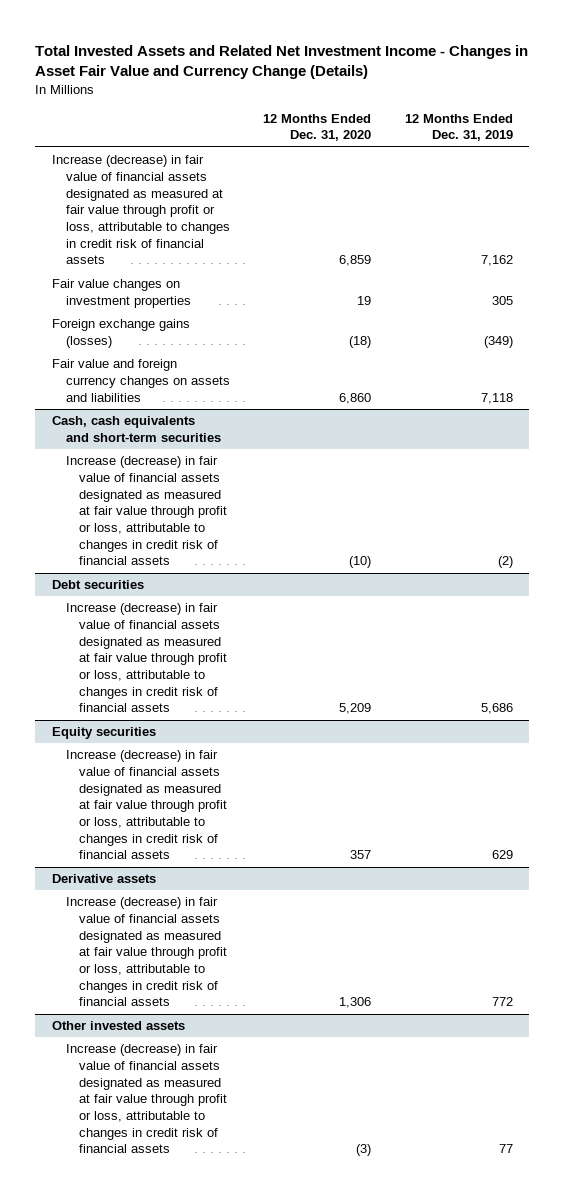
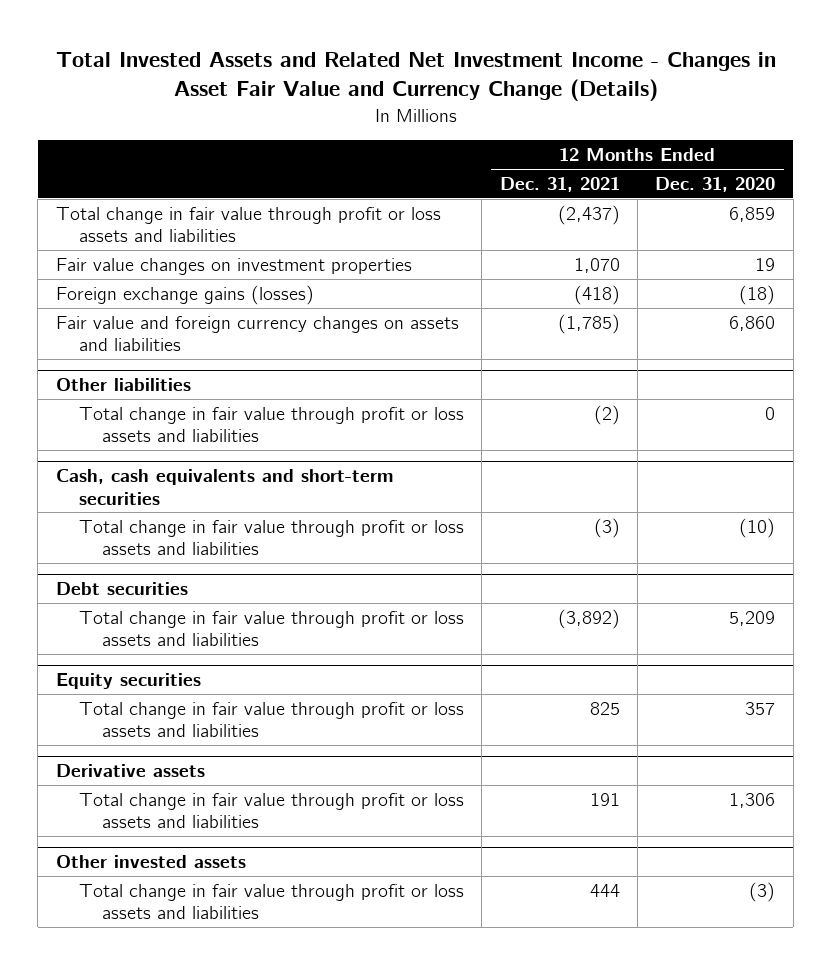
[404,113,513,142] 12 Months Ended Dec. 31, 2019 -> none
none -> [499,176,620,192] Dec. 31, 2021
[52,155,230,265] Increase (decrease) in fair value of financial assets designated as measured at fair value through profit or loss, attributable to changes in credit risk of financial assets -> [55,206,441,243] Total change in fair value through profit or loss assets and liabilities
none -> [55,378,191,392] Other liabilities
none -> [78,406,464,443] Total change in fair value through profit or loss assets and liabilities
[65,456,228,566] Increase (decrease) in fair value of financial assets designated as measured at fair value through profit or loss, attributable to changes in credit risk of financial assets -> [78,519,464,556] Total change in fair value through profit or loss assets and liabilities
[65,603,228,713] Increase (decrease) in fair value of financial assets designated as measured at fair value through profit or loss, attributable to changes in credit risk of financial assets -> [78,610,464,647] Total change in fair value through profit or loss assets and liabilities
[65,750,228,860] Increase (decrease) in fair value of financial assets designated as measured at fair value through profit or loss, attributable to changes in credit risk of financial assets -> [78,701,464,738] Total change in fair value through profit or loss assets and liabilities
[65,897,228,1007] Increase (decrease) in fair value of financial assets designated as measured at fair value through profit or loss, attributable to changes in credit risk of financial assets -> [78,792,464,829] Total change in fair value through profit or loss assets and liabilities
[65,1044,228,1154] Increase (decrease) in fair value of financial assets designated as measured at fair value through profit or loss, attributable to changes in credit risk of financial assets -> [78,883,464,920] Total change in fair value through profit or loss assets and liabilities

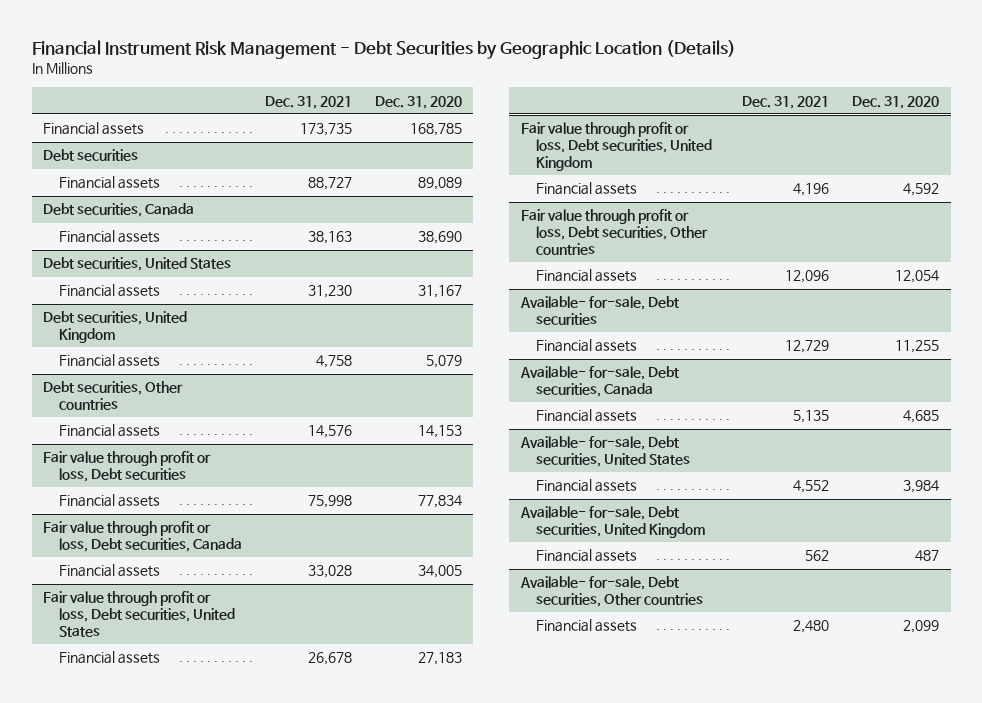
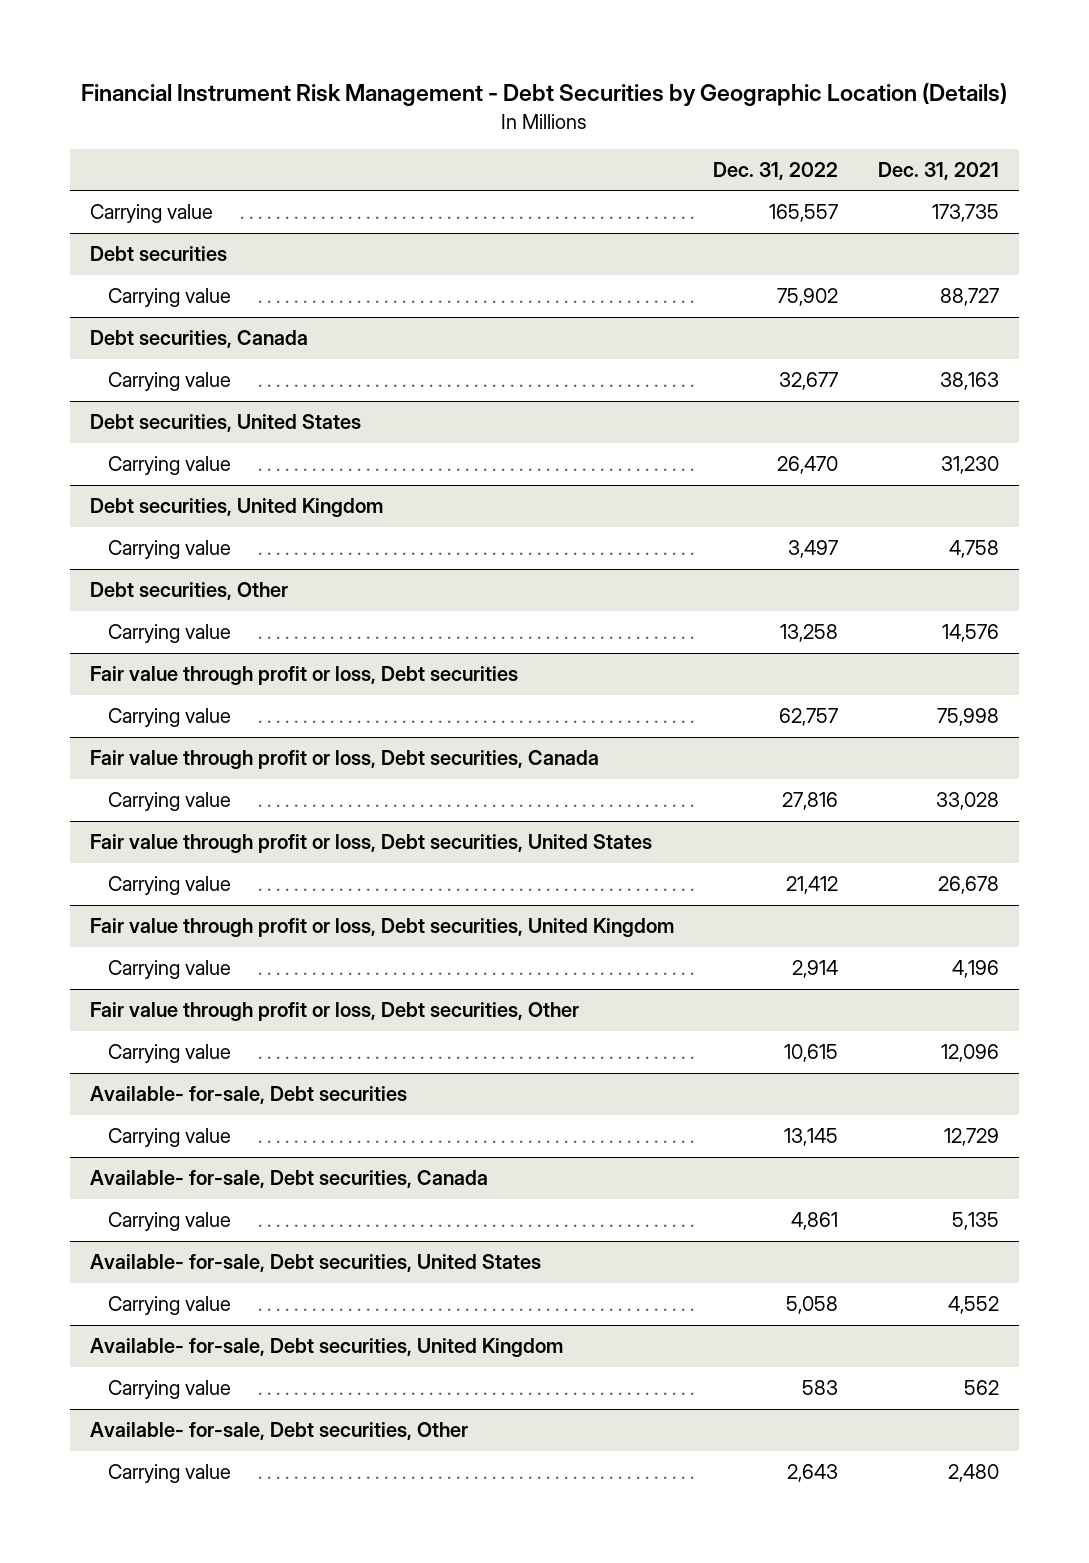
[374,95,462,109] Dec. 31, 2020 -> none
none -> [713,162,839,181] Dec. 31, 2022
[43,122,145,136] Financial assets -> [89,204,213,224] Carrying value
[58,176,160,190] Financial assets -> [108,288,232,308] Carrying value
[58,230,160,244] Financial assets -> [108,372,232,392] Carrying value
[58,284,160,298] Financial assets -> [108,456,232,476] Carrying value
[58,354,160,368] Financial assets -> [108,540,232,560] Carrying value
[43,381,184,411] Debt securities, Other countries -> [89,582,288,601] Debt securities, Other
[58,424,160,438] Financial assets -> [108,624,232,644] Carrying value
[58,494,160,508] Financial assets -> [108,708,232,728] Carrying value
[58,564,160,578] Financial assets -> [108,792,232,812] Carrying value
[58,651,160,665] Financial assets -> [108,876,232,896] Carrying value
[535,182,637,196] Financial assets -> [108,960,232,980] Carrying value
[520,209,708,255] Fair value through profit or loss, Debt securities, Other countries -> [89,1002,579,1022] Fair value through profit or loss, Debt securities, Other
[535,269,637,283] Financial assets -> [108,1044,232,1064] Carrying value
[535,339,637,353] Financial assets -> [108,1128,232,1148] Carrying value
[535,409,637,423] Financial assets -> [108,1212,232,1232] Carrying value
[535,479,637,493] Financial assets -> [108,1296,232,1316] Carrying value
[535,549,637,563] Financial assets -> [108,1380,232,1400] Carrying value
[519,576,703,608] Available- for-sale, Debt securities, Other countries -> [89,1422,468,1441] Available- for-sale, Debt securities, Other
[535,619,637,633] Financial assets -> [108,1464,232,1484] Carrying value

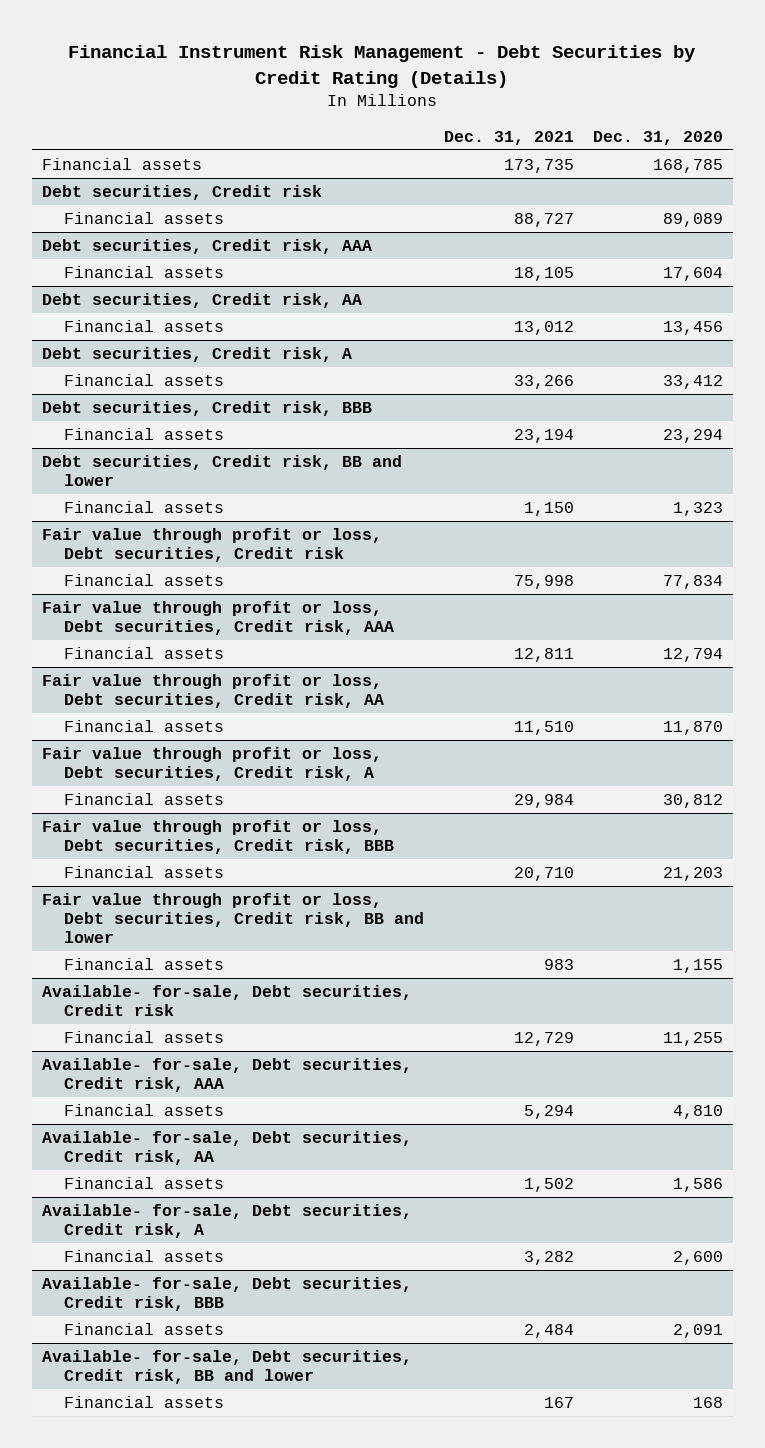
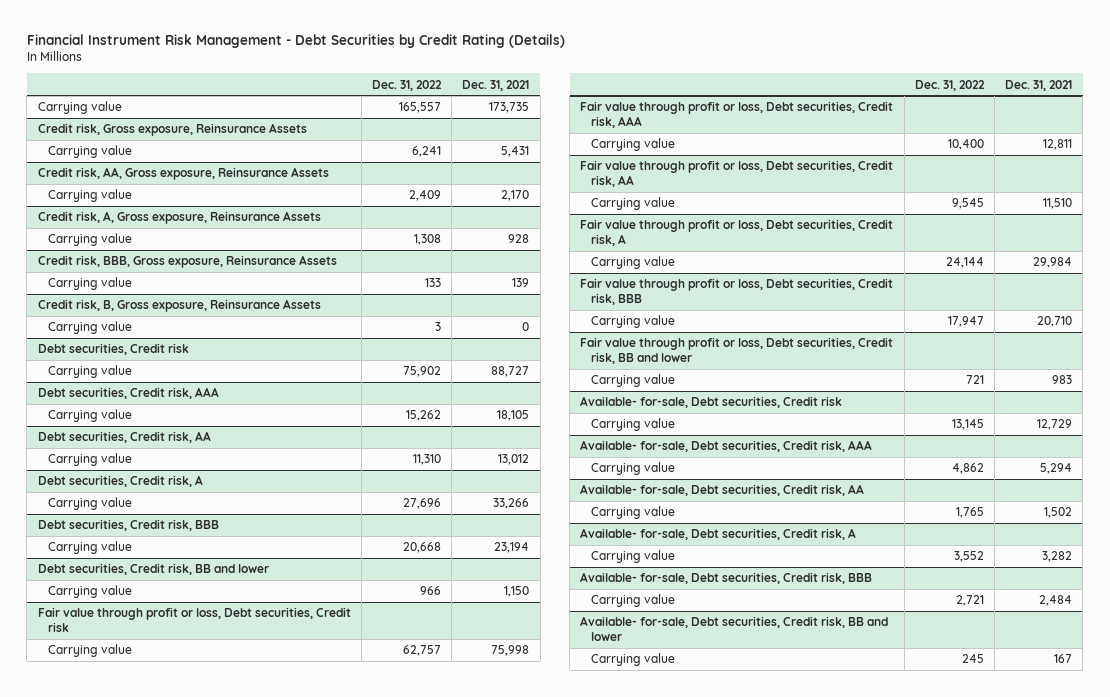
[592,130,723,145] Dec. 31, 2020 -> none
none -> [371,79,442,91] Dec. 31, 2022
[41,157,202,170] Financial assets -> [37,101,122,115] Carrying value
none -> [37,123,307,137] Credit risk, Gross exposure, Reinsurance Assets
none -> [48,145,133,159] Carrying value
none -> [37,167,329,181] Credit risk, AA, Gross exposure, Reinsurance Assets
none -> [48,189,133,203] Carrying value
none -> [37,211,321,225] Credit risk, A, Gross exposure, Reinsurance Assets
none -> [48,233,133,247] Carrying value
none -> [37,255,337,269] Credit risk, BBB, Gross exposure, Reinsurance Assets
none -> [48,277,133,291] Carrying value
none -> [37,299,321,313] Credit risk, B, Gross exposure, Reinsurance Assets
none -> [48,321,133,335] Carrying value
[64,211,225,224] Financial assets -> [48,365,133,379] Carrying value
[64,265,225,278] Financial assets -> [48,409,133,423] Carrying value
[64,319,225,332] Financial assets -> [48,453,133,467] Carrying value
[64,373,225,386] Financial assets -> [48,497,133,511] Carrying value
[64,427,225,440] Financial assets -> [48,541,133,555] Carrying value
[64,500,225,513] Financial assets -> [48,585,133,599] Carrying value
[64,573,225,586] Financial assets -> [48,644,133,658] Carrying value
[64,646,225,659] Financial assets -> [590,138,675,152] Carrying value
[64,719,225,732] Financial assets -> [590,197,675,211] Carrying value
[64,792,225,805] Financial assets -> [590,256,675,270] Carrying value
[64,865,225,878] Financial assets -> [590,315,675,329] Carrying value
[64,957,225,970] Financial assets -> [590,374,675,388] Carrying value
[64,1030,225,1043] Financial assets -> [590,418,675,432] Carrying value
[64,1103,225,1116] Financial assets -> [590,462,675,476] Carrying value
[64,1176,225,1189] Financial assets -> [590,506,675,520] Carrying value
[64,1249,225,1262] Financial assets -> [590,550,675,564] Carrying value
[64,1322,225,1335] Financial assets -> [590,594,675,608] Carrying value
[64,1395,225,1408] Financial assets -> [590,653,675,667] Carrying value

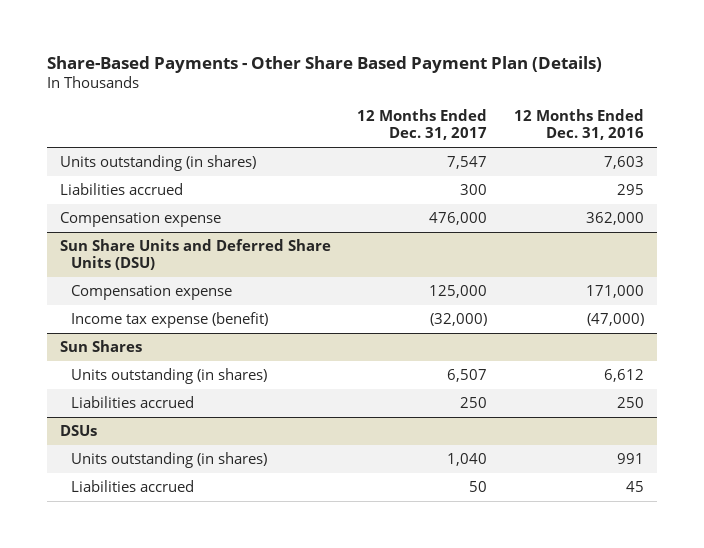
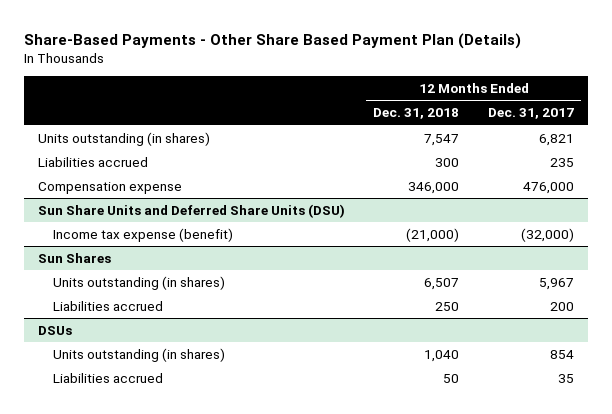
[513,109,644,141] 12 Months Ended Dec. 31, 2016 -> none
none -> [373,108,460,120] Dec. 31, 2018
[447,155,488,169] 7,547 -> [538,133,574,146] 6,821
[460,183,488,195] 300 -> [549,157,574,167] 235
[71,284,233,300] Compensation expense -> none
[447,368,488,382] 6,507 -> [538,277,574,290] 5,967
[460,396,488,408] 250 -> [549,301,574,311] 200
[447,452,488,466] 1,040 -> [549,349,574,359] 854
[469,480,488,492] 50 -> [557,373,574,383] 35

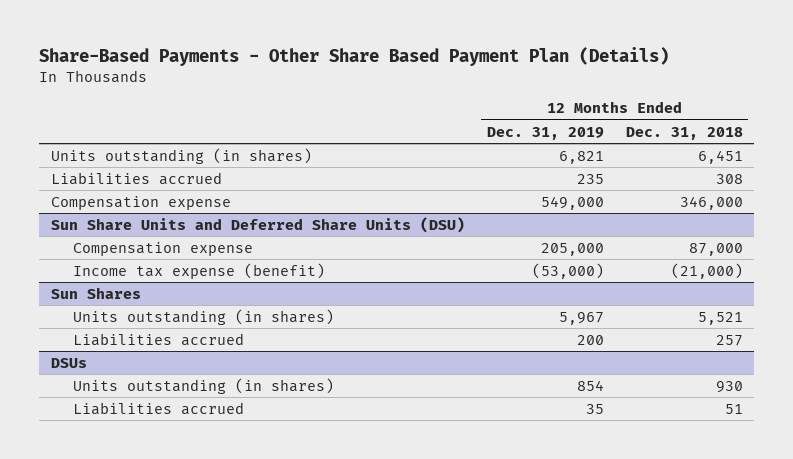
[487,108,574,120] Dec. 31, 2017 -> none
none -> [486,126,604,140] Dec. 31, 2019
[424,133,460,146] 7,547 -> [697,149,743,164] 6,451
[435,157,460,167] 300 -> [715,173,743,184] 308
none -> [73,241,254,256] Compensation expense
[424,277,460,290] 6,507 -> [697,311,743,325] 5,521
[435,301,460,311] 250 -> [715,334,743,346] 257
[424,349,460,362] 1,040 -> [715,380,743,393] 930
[443,373,460,383] 50 -> [724,403,743,414] 51

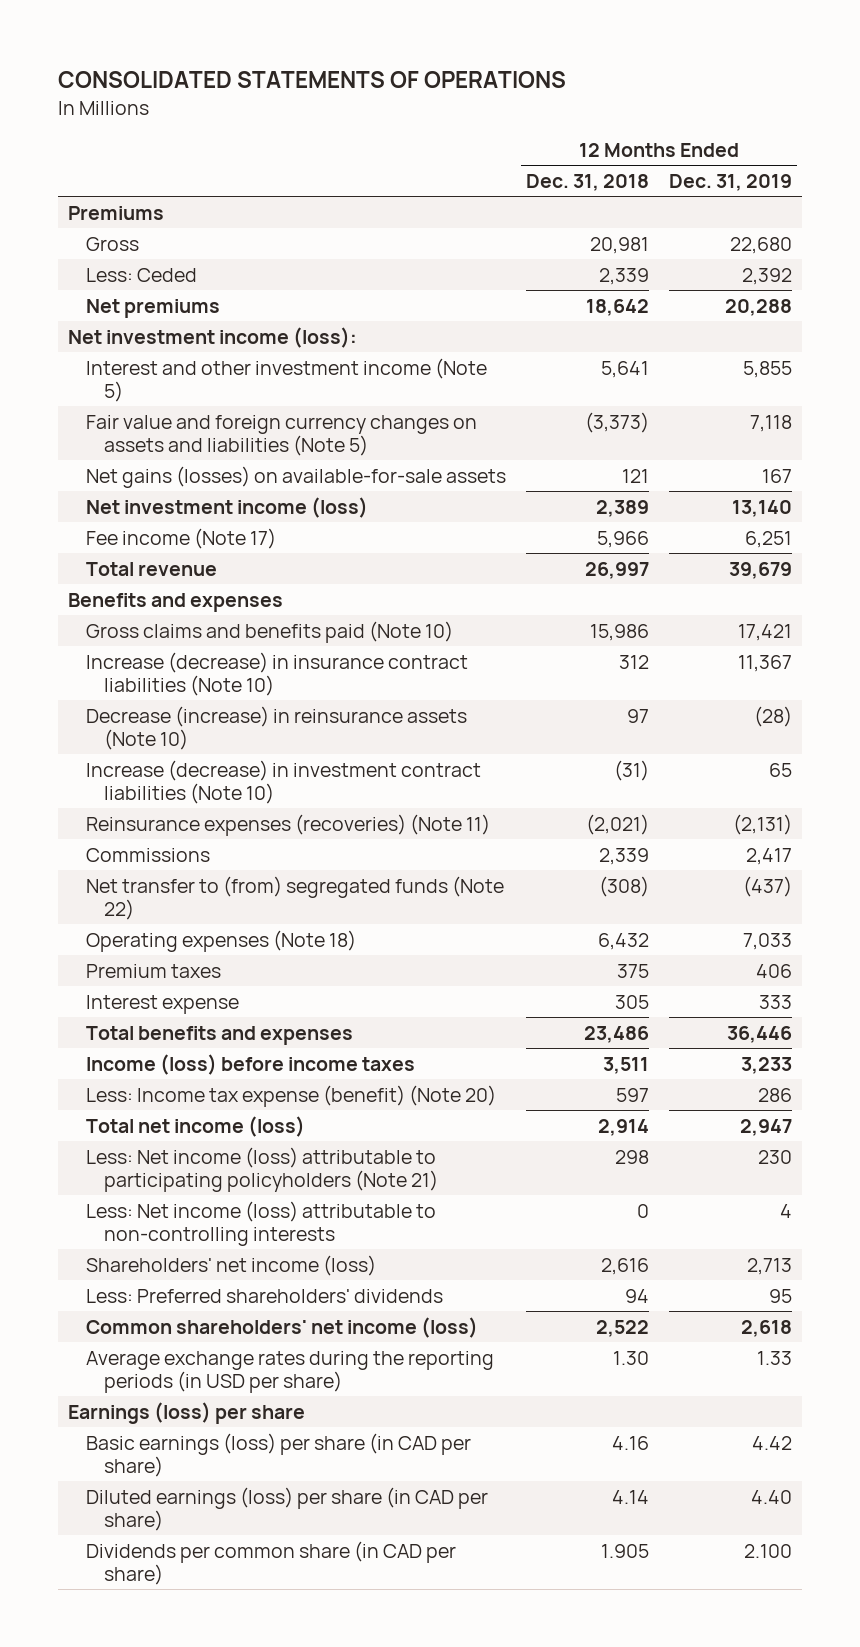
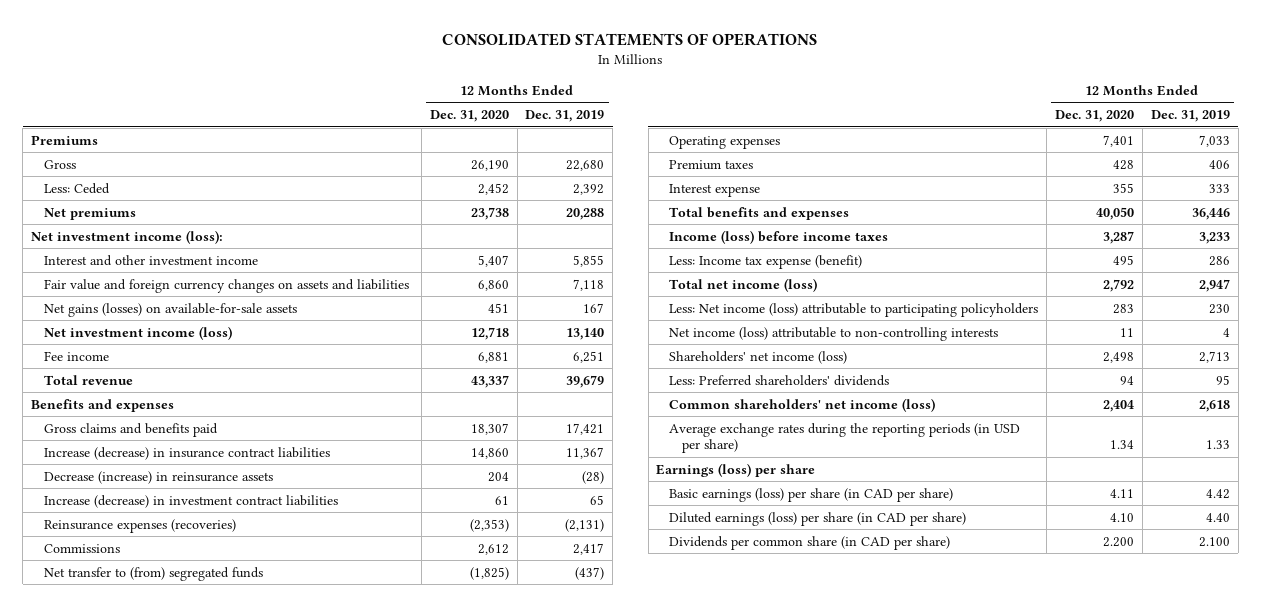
[526,173,650,191] Dec. 31, 2018 -> none
none -> [429,110,509,123] Dec. 31, 2020
[85,357,487,402] Interest and other investment income (Note 5) -> [43,254,258,266] Interest and other investment income
[85,414,477,456] Fair value and foreign currency changes on assets and liabilities (Note 5) -> [43,278,409,293] Fair value and foreign currency changes on assets and liabilities
[85,527,276,549] Fee income (Note 17) -> [43,350,109,361] Fee income
[85,620,453,643] Gross claims and benefits paid (Note 10) -> [43,422,218,437] Gross claims and benefits paid
[85,651,468,696] Increase (decrease) in insurance contract liabilities (Note 10) -> [43,446,330,460] Increase (decrease) in insurance contract liabilities
[85,705,467,750] Decrease (increase) in reinsurance assets (Note 10) -> [43,470,273,484] Decrease (increase) in reinsurance assets
[85,759,481,804] Increase (decrease) in investment contract liabilities (Note 10) -> [43,494,338,508] Increase (decrease) in investment contract liabilities
[85,813,490,836] Reinsurance expenses (recoveries) (Note 11) -> [43,518,236,533] Reinsurance expenses (recoveries)
[85,875,504,920] Net transfer to (from) segregated funds (Note 22) -> [43,566,263,581] Net transfer to (from) segregated funds
[85,929,356,952] Operating expenses (Note 18) -> [669,135,781,149] Operating expenses
[85,1084,496,1107] Less: Income tax expense (benefit) (Note 20) -> [669,254,863,269] Less: Income tax expense (benefit)
[85,1146,438,1192] Less: Net income (loss) attributable to participating policyholders (Note 21) -> [669,302,1039,317] Less: Net income (loss) attributable to participating policyholders
[85,1200,436,1246] Less: Net income (loss) attributable to non-controlling interests -> [669,326,999,341] Net income (loss) attributable to non-controlling interests

